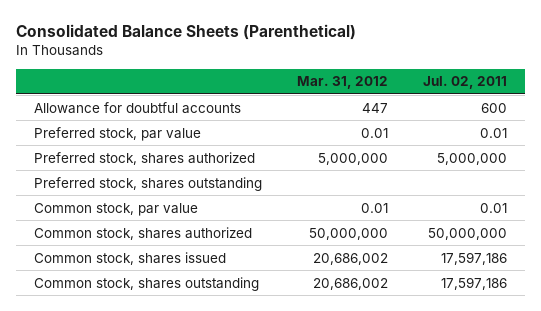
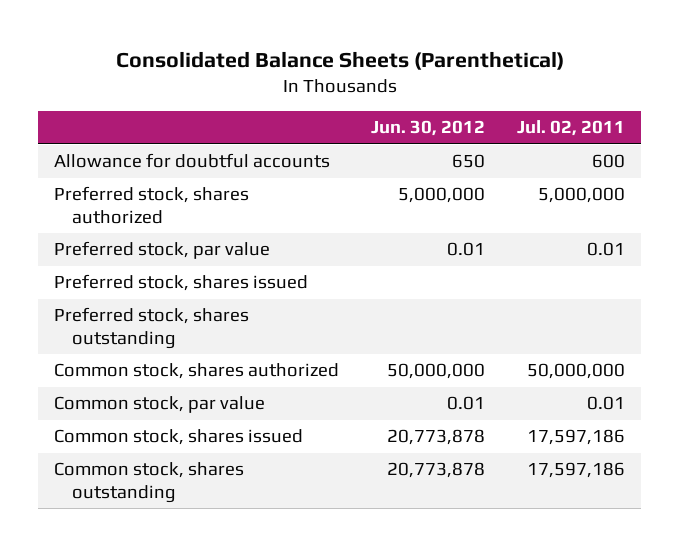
[296,76,388,90] Mar. 31, 2012 -> none
none -> [371,120,486,137] Jun. 30, 2012
[33,126,201,141] Preferred stock, par value -> [54,241,271,260] Preferred stock, par value
none -> [54,274,309,292] Preferred stock, shares issued
[33,202,198,216] Common stock, par value -> [54,396,266,414] Common stock, par value

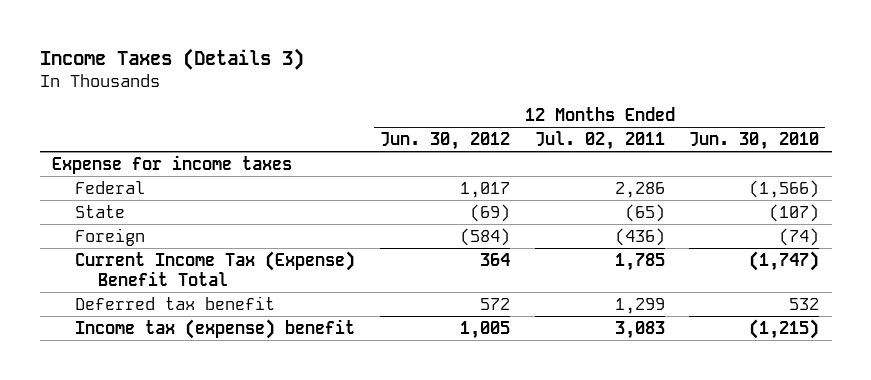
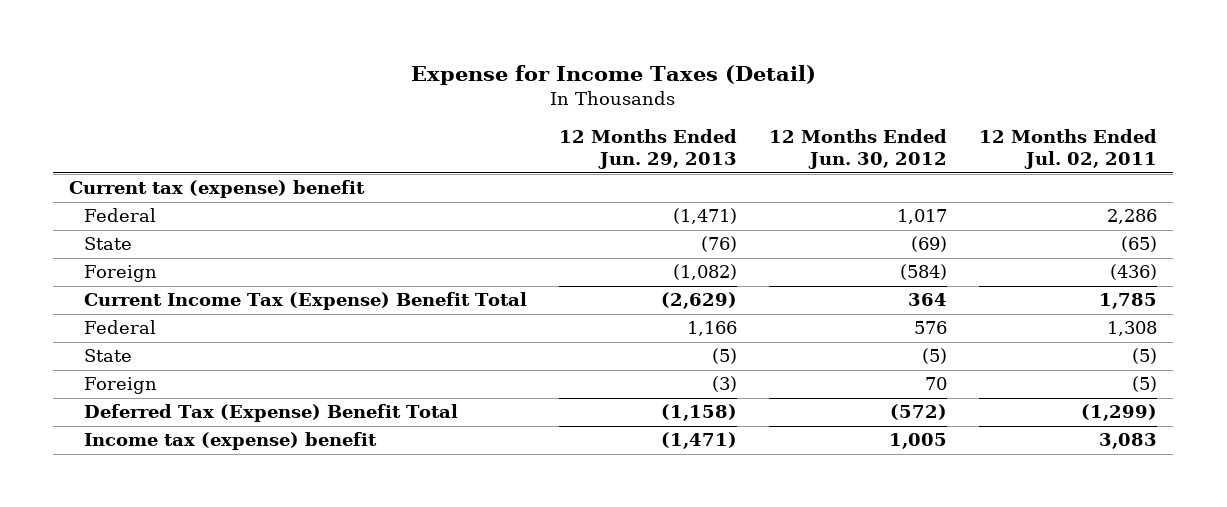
[39,47,304,70] Income Taxes (Details 3) -> [411,64,817,85] Expense for Income Taxes (Detail)
[689,132,820,151] Jun. 30, 2010 -> none
none -> [558,128,737,170] 12 Months Ended Jun. 29, 2013
[51,154,292,174] Expense for income taxes -> [69,180,366,199] Current tax (expense) benefit
none -> [83,320,156,335] Federal
none -> [83,349,132,363] State
none -> [83,377,157,395] Foreign
[75,295,276,310] Deferred tax benefit -> [83,404,458,423] Deferred Tax (Expense) Benefit Total
[479,297,510,310] 572 -> [890,404,948,421] (572)
[614,297,665,314] 1,299 -> [1081,404,1158,422] (1,299)

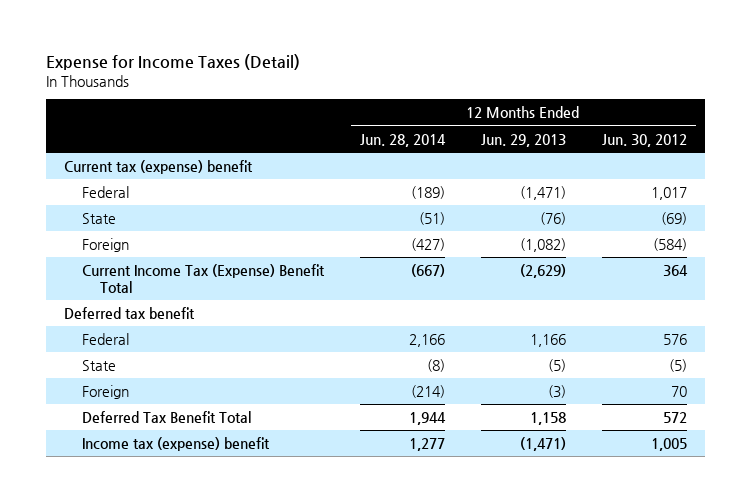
[979,128,1158,170] 12 Months Ended Jul. 02, 2011 -> none
none -> [359,133,446,147] Jun. 28, 2014
none -> [63,307,195,320] Deferred tax benefit
[83,404,458,423] Deferred Tax (Expense) Benefit Total -> [81,411,251,424] Deferred Tax Benefit Total
[660,404,737,422] (1,158) -> [529,412,566,426] 1,158
[890,404,948,421] (572) -> [663,412,688,424] 572

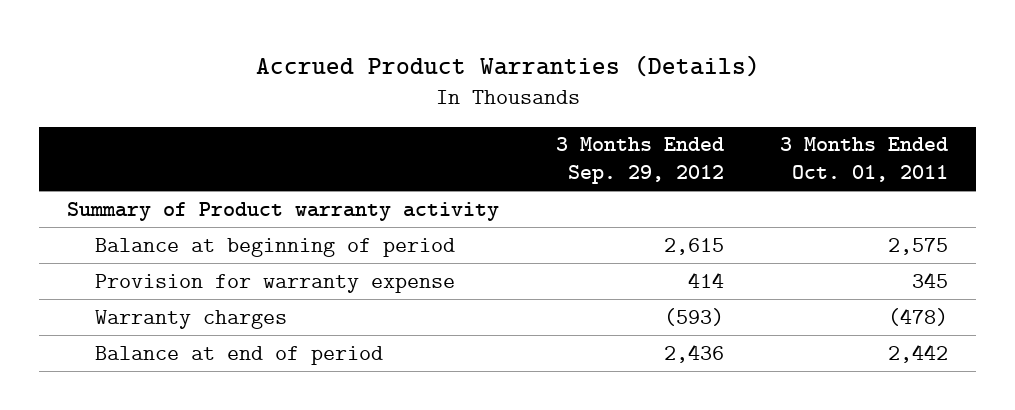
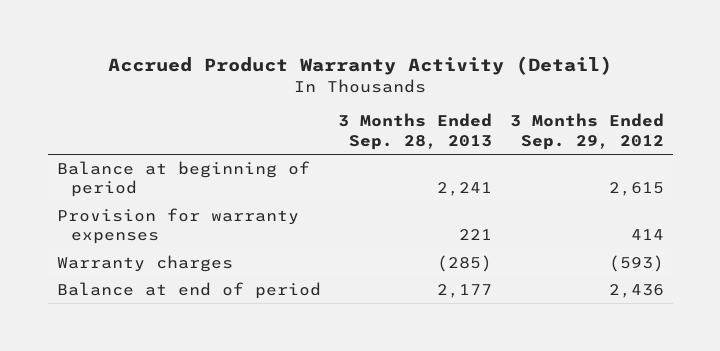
[255,54,760,77] Accrued Product Warranties (Details) -> [108,56,613,76] Accrued Product Warranty Activity (Detail)
[779,137,948,183] 3 Months Ended Oct. 01, 2011 -> none
none -> [338,113,493,150] 3 Months Ended Sep. 28, 2013
[67,201,500,221] Summary of Product warranty activity -> none
[94,273,455,293] Provision for warranty expense -> [56,207,299,245] Provision for warranty expenses

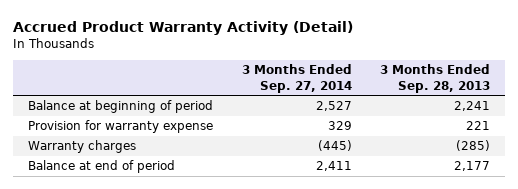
[509,113,664,150] 3 Months Ended Sep. 29, 2012 -> none
none -> [241,64,352,93] 3 Months Ended Sep. 27, 2014
[56,207,299,245] Provision for warranty expenses -> [27,120,213,134] Provision for warranty expense

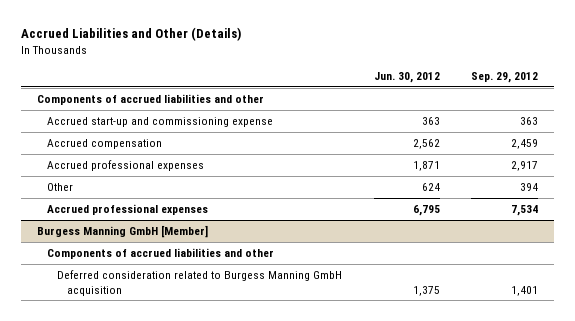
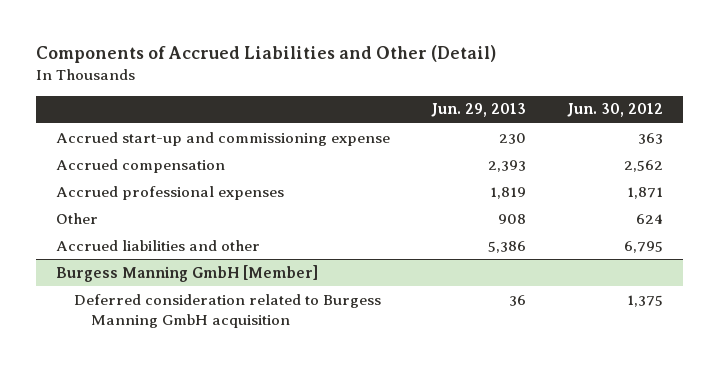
[20,27,241,42] Accrued Liabilities and Other (Details) -> [35,45,496,64] Components of Accrued Liabilities and Other (Detail)
[471,71,539,83] Sep. 29, 2012 -> none
none -> [430,103,526,118] Jun. 29, 2013
[36,93,264,105] Components of accrued liabilities and other -> none
[46,203,208,215] Accrued professional expenses -> [56,239,261,251] Accrued liabilities and other
[46,247,274,259] Components of accrued liabilities and other -> none

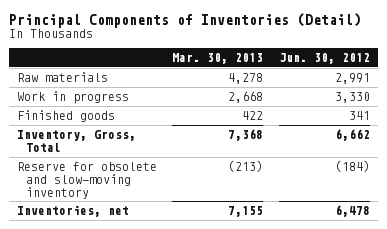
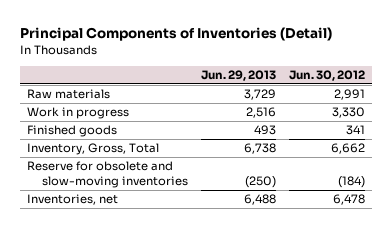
[172,52,264,64] Mar. 30, 2013 -> none
none -> [201,69,277,81] Jun. 29, 2013
[16,161,157,199] Reserve for obsolete and slow-moving inventory -> [26,161,188,189] Reserve for obsolete and slow-moving inventories

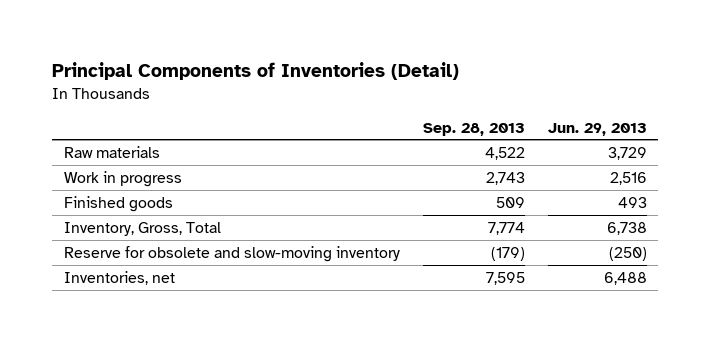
[289,69,366,81] Jun. 30, 2012 -> none
none -> [422,122,525,136] Sep. 28, 2013
[26,161,188,189] Reserve for obsolete and slow-moving inventories -> [63,245,400,262] Reserve for obsolete and slow-moving inventory

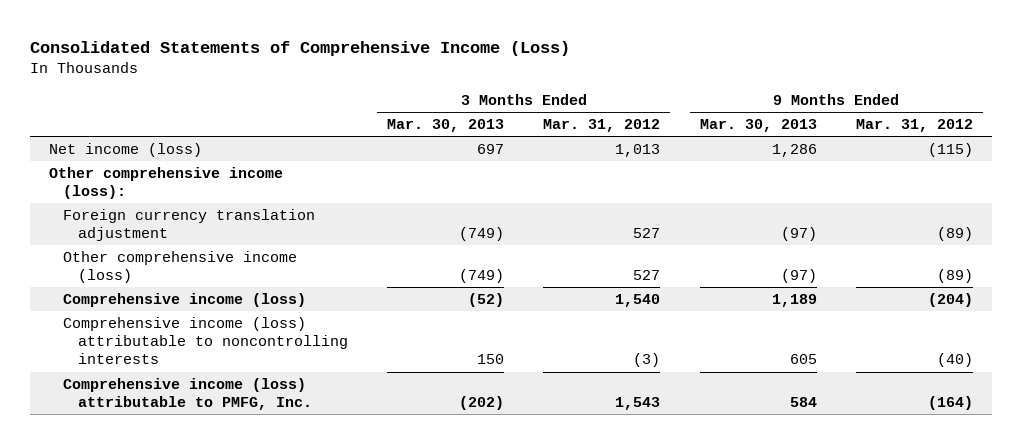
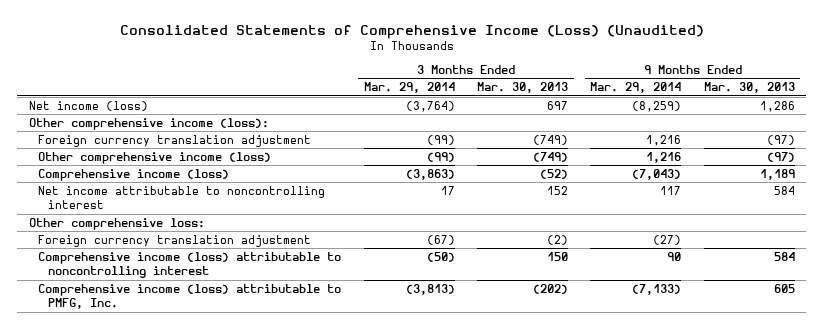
[29,40,570,56] Consolidated Statements of Comprehensive Income (Loss) -> [119,24,704,39] Consolidated Statements of Comprehensive Income (Loss) (Unaudited)
[543,119,661,133] Mar. 31, 2012 -> none
[855,119,973,133] Mar. 31, 2012 -> none
none -> [363,82,455,94] Mar. 29, 2014
none -> [590,82,682,94] Mar. 29, 2014
none -> [38,185,326,210] Net income attributable to noncontrolling interest
none -> [28,217,205,230] Other comprehensive loss:
none -> [38,234,312,247] Foreign currency translation adjustment
[63,317,348,365] Comprehensive income (loss) attributable to noncontrolling interests -> [38,251,342,279] Comprehensive income (loss) attributable to noncontrolling interest
[789,354,817,365] 605 -> [773,251,795,261] 584
[789,397,817,408] 584 -> [773,283,795,293] 605

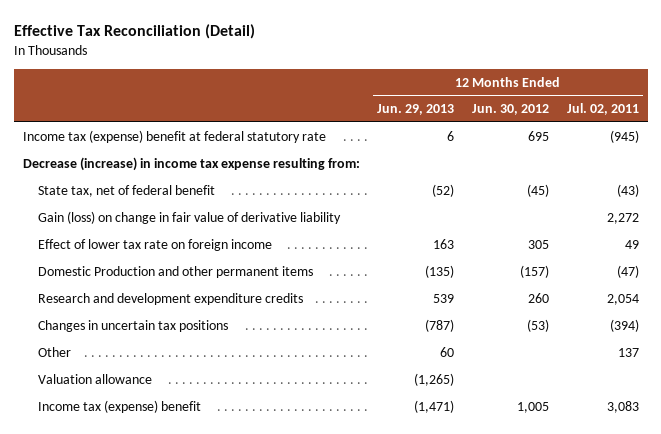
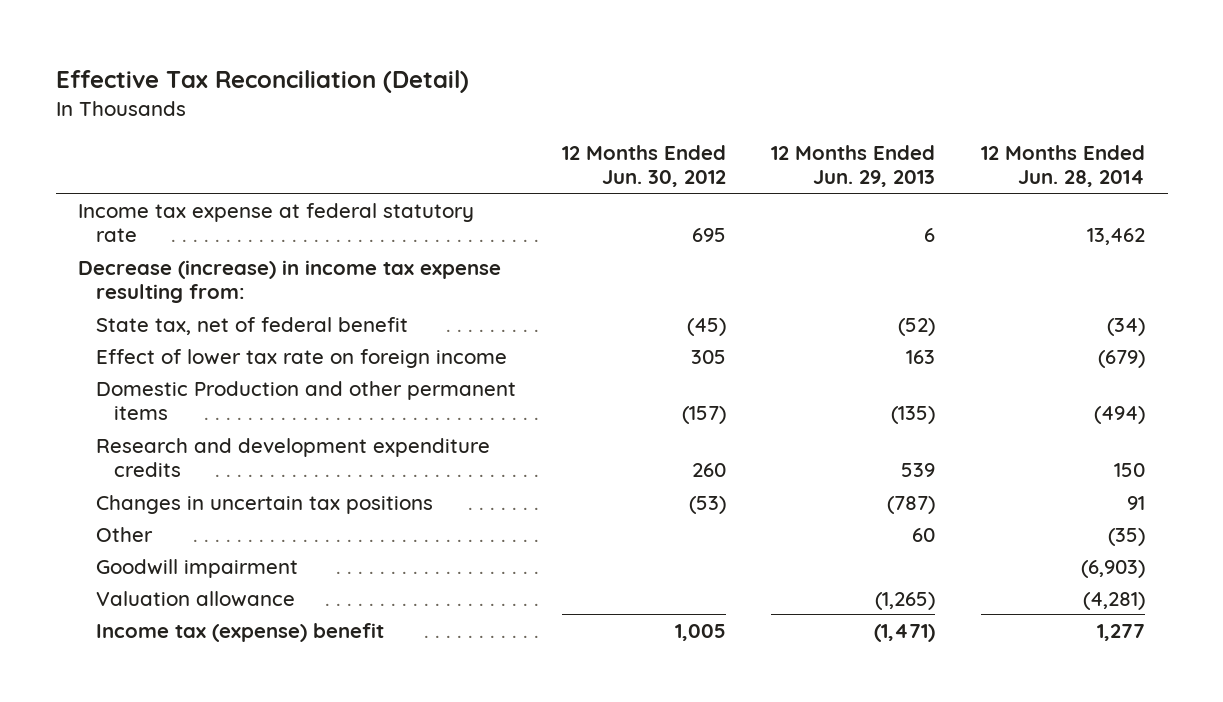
[566,103,639,116] Jul. 02, 2011 -> none
none -> [981,145,1146,188] 12 Months Ended Jun. 28, 2014
[22,129,326,143] Income tax (expense) benefit at federal statutory rate -> [78,202,475,242] Income tax expense at federal statutory rate
[38,210,342,224] Gain (loss) on change in fair value of derivative liability -> none
none -> [96,558,299,578] Goodwill impairment

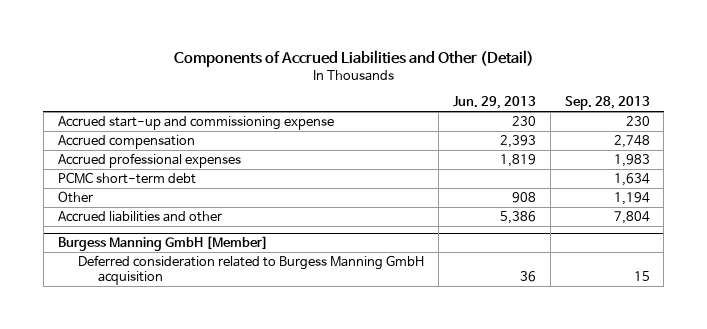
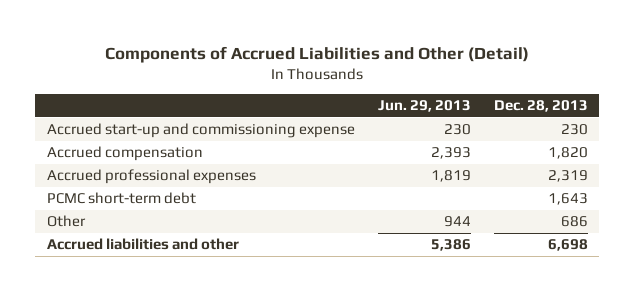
[564,96,650,111] Sep. 28, 2013 -> none
none -> [493,100,588,113] Dec. 28, 2013
[511,191,536,203] 908 -> [443,216,471,228] 944
[57,236,268,252] Burgess Manning GmbH [Member] -> none
[77,254,424,285] Deferred consideration related to Burgess Manning GmbH acquisition -> none

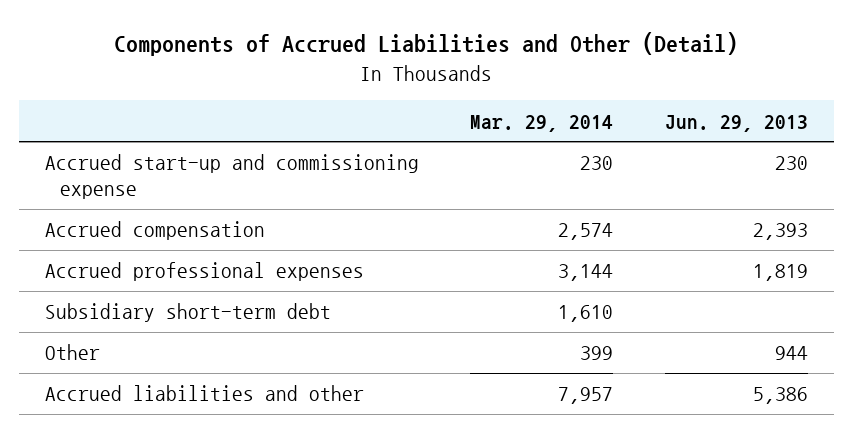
[493,100,588,113] Dec. 28, 2013 -> none
none -> [470,114,614,132] Mar. 29, 2014
[46,192,196,205] PCMC short-term debt -> [44,303,331,323] Subsidiary short-term debt

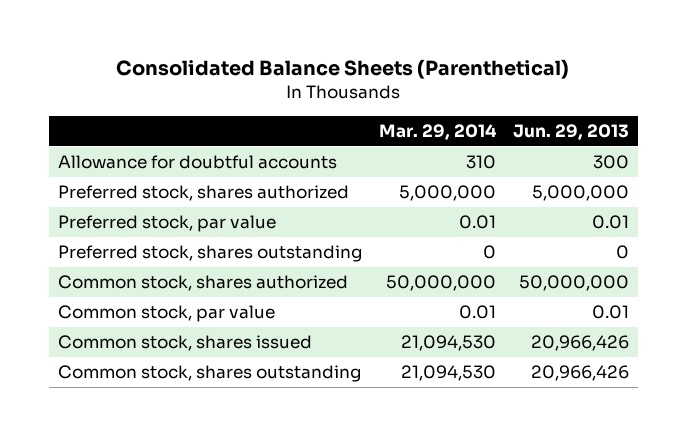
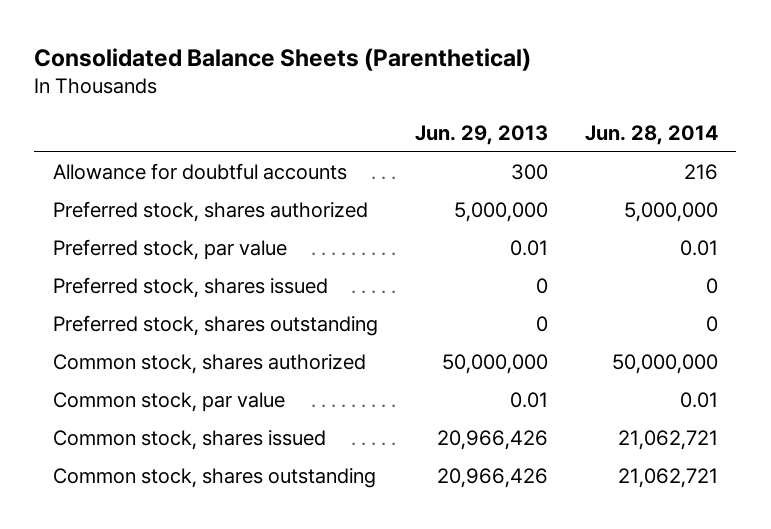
[378,123,497,140] Mar. 29, 2014 -> none
none -> [584,124,718,145] Jun. 28, 2014
none -> [52,277,328,299] Preferred stock, shares issued

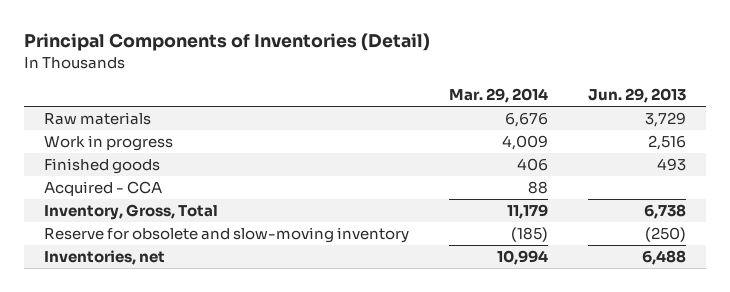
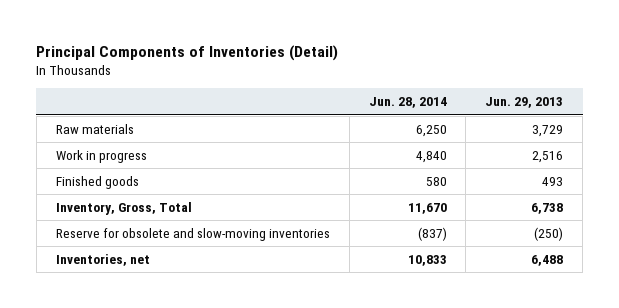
[448,88,548,104] Mar. 29, 2014 -> none
none -> [368,97,447,109] Jun. 28, 2014
[43,181,162,197] Acquired - CCA -> none
[43,227,409,244] Reserve for obsolete and slow-moving inventory -> [55,227,330,241] Reserve for obsolete and slow-moving inventories

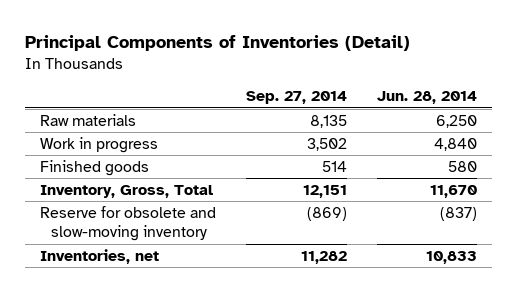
[485,97,564,109] Jun. 29, 2013 -> none
none -> [245,91,347,105] Sep. 27, 2014
[55,227,330,241] Reserve for obsolete and slow-moving inventories -> [39,205,216,242] Reserve for obsolete and slow-moving inventory

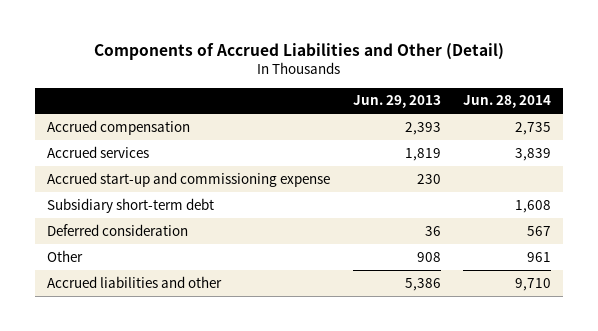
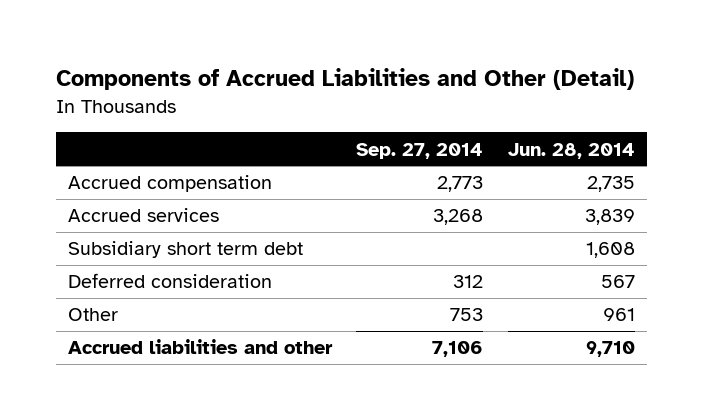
[352,95,441,109] Jun. 29, 2013 -> none
none -> [356,142,484,159] Sep. 27, 2014
[46,171,330,187] Accrued start-up and commissioning expense -> none
[46,197,214,213] Subsidiary short-term debt -> [67,241,303,259] Subsidiary short term debt

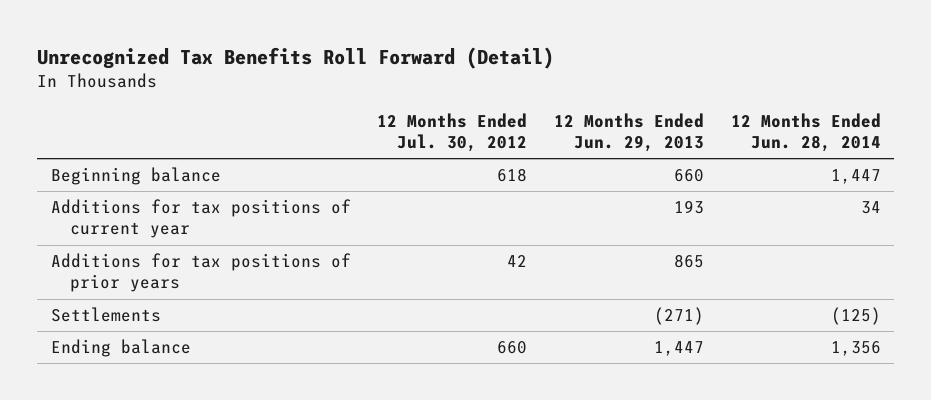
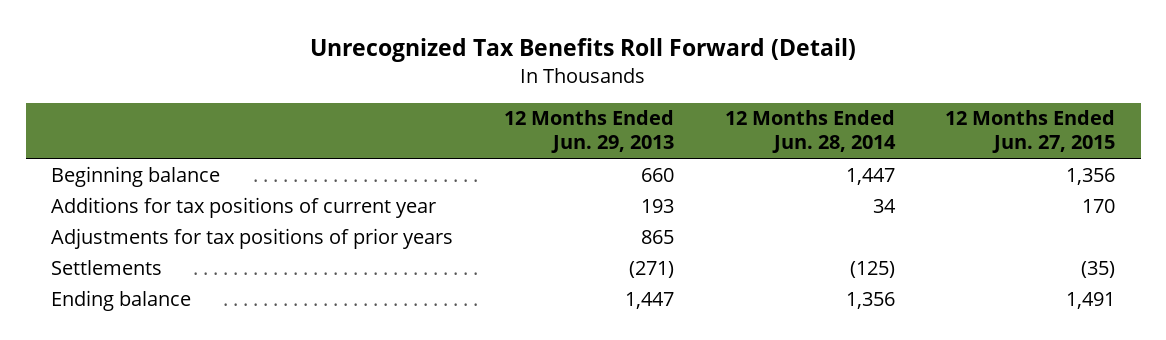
[377,112,528,153] 12 Months Ended Jul. 30, 2012 -> none
none -> [945,110,1116,154] 12 Months Ended Jun. 27, 2015
[50,253,351,293] Additions for tax positions of prior years -> [51,227,454,249] Adjustments for tax positions of prior years

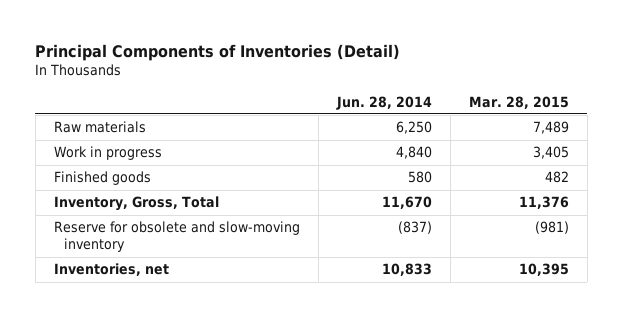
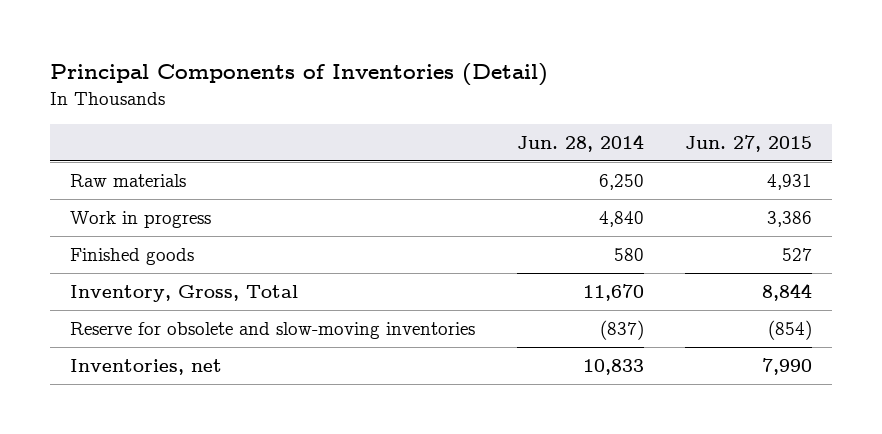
[468,95,569,109] Mar. 28, 2015 -> none
none -> [684,134,812,152] Jun. 27, 2015
[53,221,300,253] Reserve for obsolete and slow-moving inventory -> [70,321,476,339] Reserve for obsolete and slow-moving inventories

